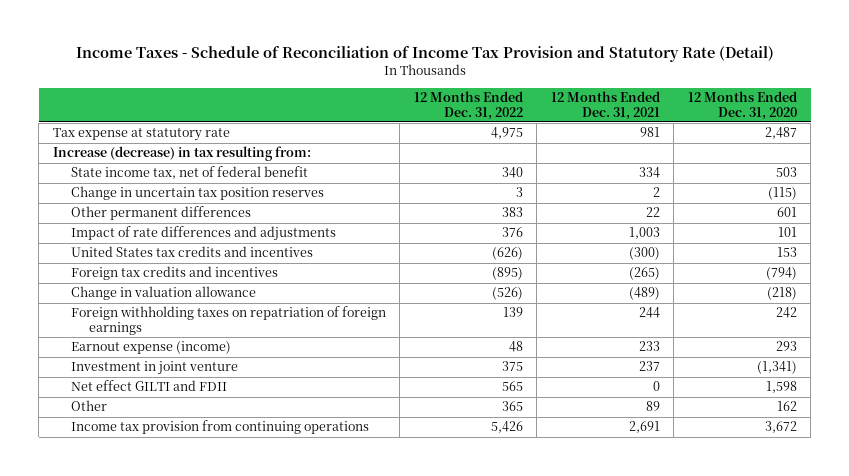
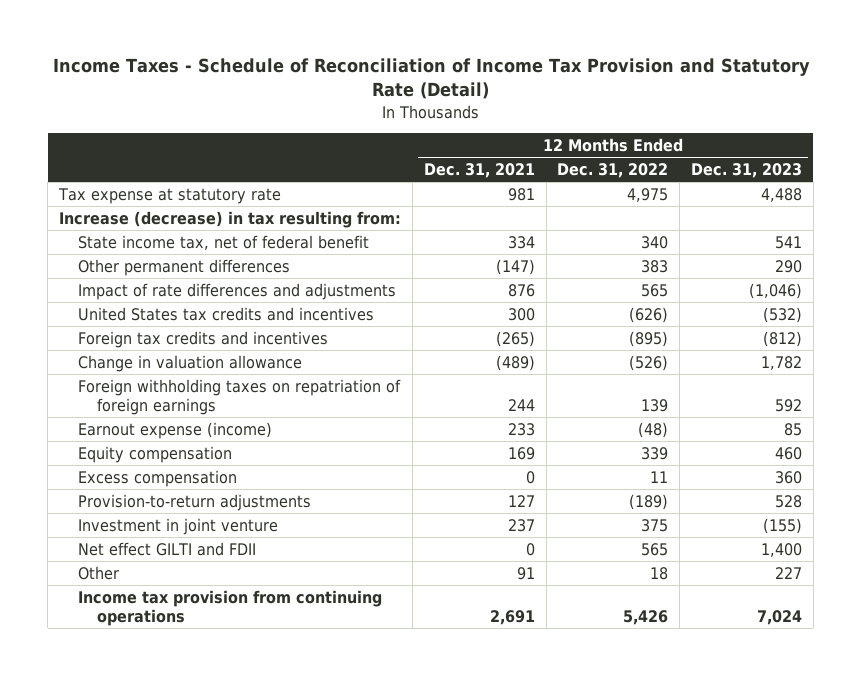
[687,91,797,120] 12 Months Ended Dec. 31, 2020 -> none
none -> [691,163,803,179] Dec. 31, 2023
[70,186,324,201] Change in uncertain tax position reserves -> none
[645,207,660,218] 22 -> [495,258,535,275] (147)
[501,227,523,238] 376 -> [641,283,669,297] 565
[628,227,660,240] 1,003 -> [507,283,535,297] 876
[628,247,660,261] (300) -> [507,307,535,321] 300
[508,341,523,353] 48 -> [638,421,669,438] (48)
none -> [77,445,232,463] Equity compensation
none -> [77,469,237,487] Excess compensation
none -> [77,493,311,511] Provision-to-return adjustments
[501,401,523,412] 365 -> [650,566,669,580] 18
[645,401,660,412] 89 -> [516,566,535,580] 91

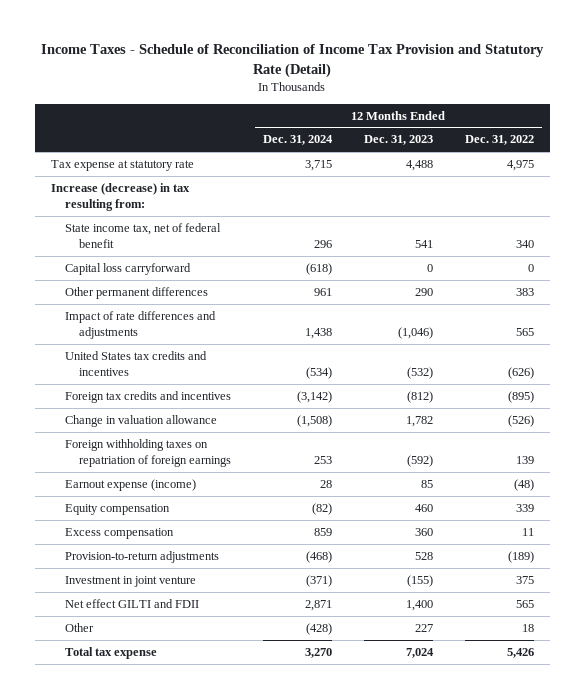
[423,163,535,179] Dec. 31, 2021 -> none
none -> [263,135,334,146] Dec. 31, 2024
none -> [64,262,191,275] Capital loss carryforward
[775,398,803,412] 592 -> [406,455,433,468] (592)
[77,589,382,626] Income tax provision from continuing operations -> [64,646,157,659] Total tax expense

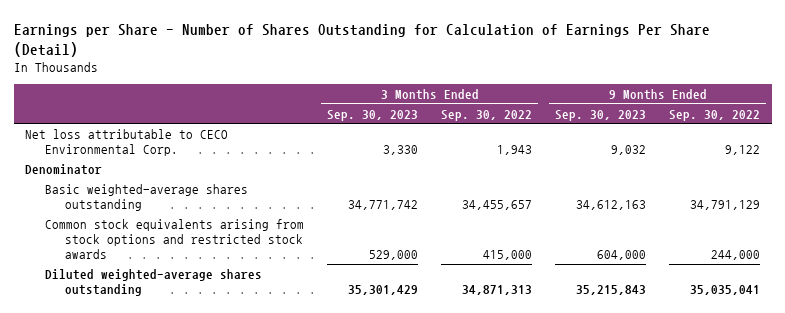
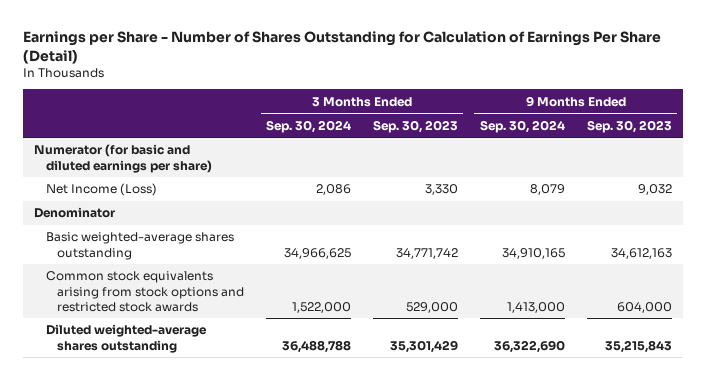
[441,109,533,121] Sep. 30, 2022 -> none
[669,109,761,121] Sep. 30, 2022 -> none
none -> [266,119,352,133] Sep. 30, 2024
none -> [479,119,565,133] Sep. 30, 2024
none -> [33,144,212,173] Numerator (for basic and diluted earnings per share)
[25,129,229,156] Net loss attributable to CECO Environmental Corp. -> [45,183,157,197] Net Income (Loss)

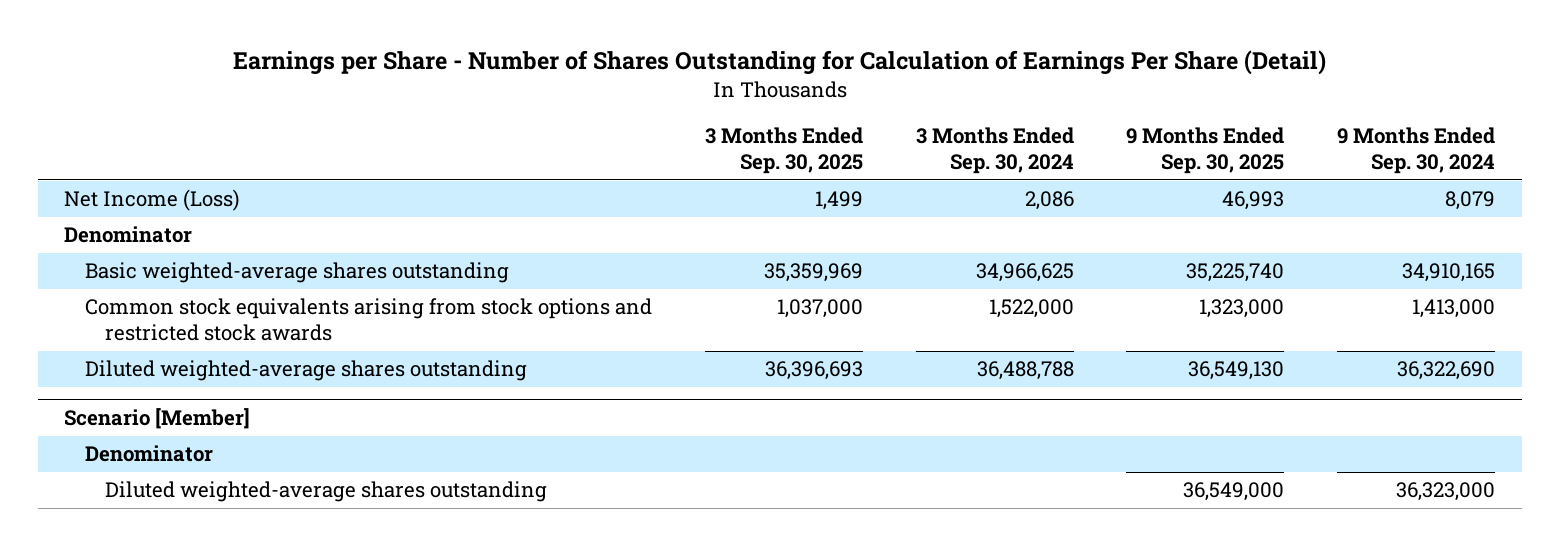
[373,119,459,133] Sep. 30, 2023 -> none
[586,119,672,133] Sep. 30, 2023 -> none
none -> [704,126,863,174] 3 Months Ended Sep. 30, 2025
none -> [1126,126,1285,174] 9 Months Ended Sep. 30, 2025
[33,144,212,173] Numerator (for basic and diluted earnings per share) -> none
none -> [64,408,251,430] Scenario [Member]
none -> [84,445,213,463] Denominator
none -> [105,481,548,503] Diluted weighted-average shares outstanding

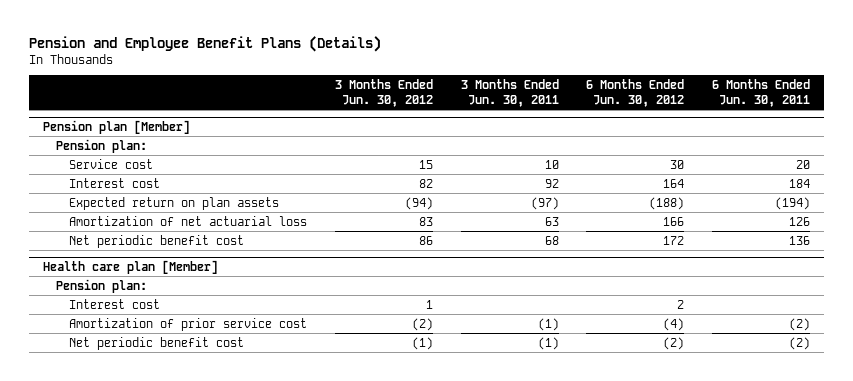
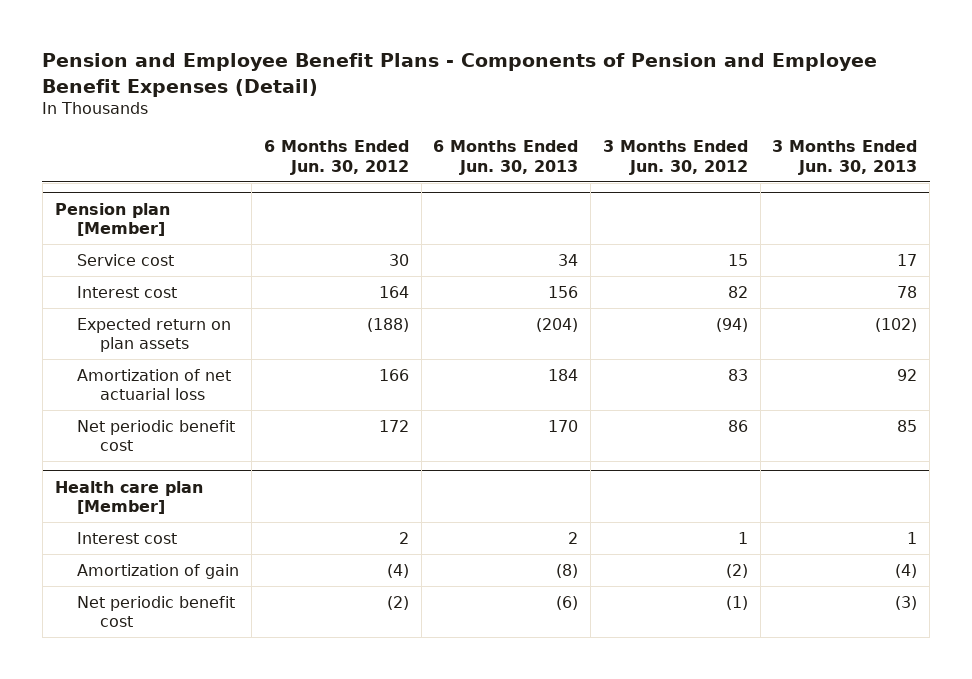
[29,35,382,52] Pension and Employee Benefit Plans (Details) -> [42,53,878,97] Pension and Employee Benefit Plans - Components of Pension and Employee Benefit Expenses (Detail)
[460,79,559,107] 3 Months Ended Jun. 30, 2011 -> none
[711,79,810,107] 6 Months Ended Jun. 30, 2011 -> none
none -> [433,140,579,175] 6 Months Ended Jun. 30, 2013
none -> [772,140,918,175] 3 Months Ended Jun. 30, 2013
[56,138,148,153] Pension plan: -> none
[56,278,148,293] Pension plan: -> none
[69,317,308,331] Amortization of prior service cost -> [77,563,240,579] Amortization of gain

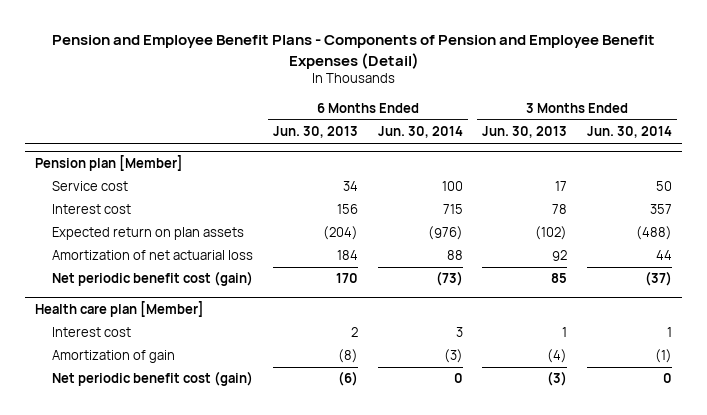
[263,140,409,175] 6 Months Ended Jun. 30, 2012 -> none
[602,140,748,175] 3 Months Ended Jun. 30, 2012 -> none
none -> [377,126,463,139] Jun. 30, 2014
none -> [587,126,673,139] Jun. 30, 2014
[77,419,236,452] Net periodic benefit cost -> [52,271,254,287] Net periodic benefit cost (gain)
[77,595,236,628] Net periodic benefit cost -> [52,371,254,387] Net periodic benefit cost (gain)

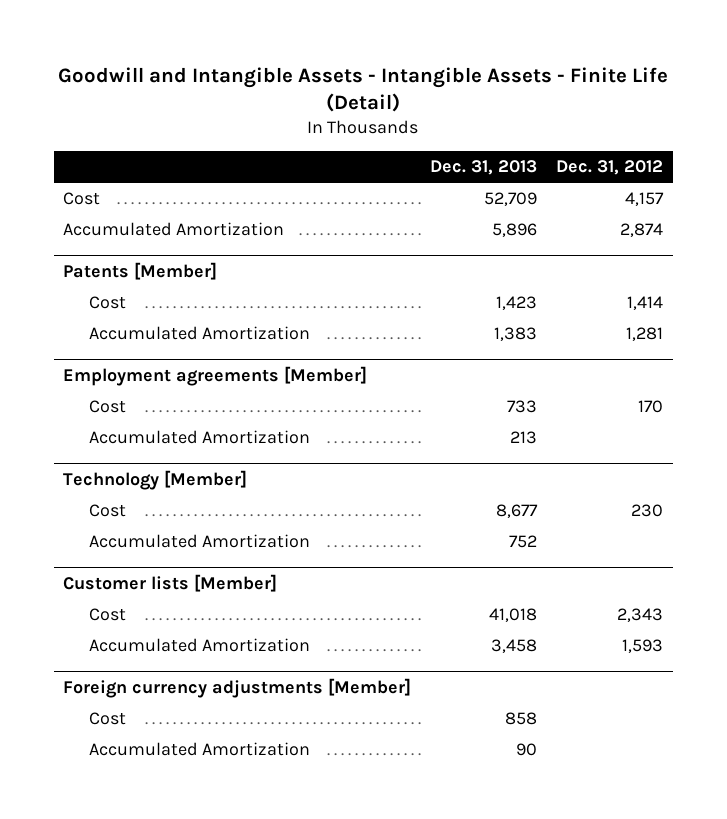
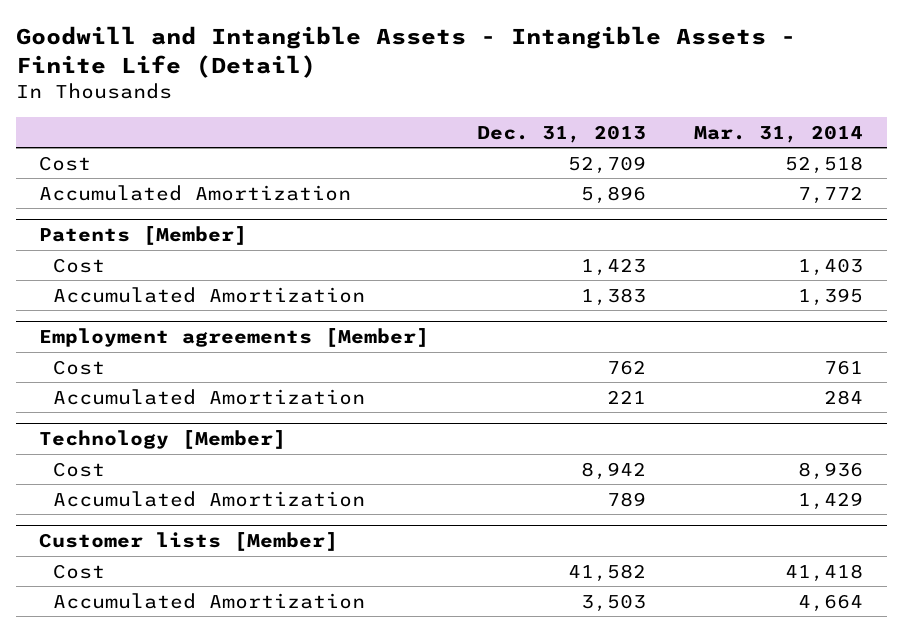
[556,160,664,176] Dec. 31, 2012 -> none
none -> [693,124,863,143] Mar. 31, 2014
[507,400,538,414] 733 -> [607,359,647,375] 762
[510,431,538,445] 213 -> [607,389,647,404] 221
[496,504,539,519] 8,677 -> [581,461,647,480] 8,942
[509,535,538,549] 752 -> [607,491,647,507] 789
[63,677,412,698] Foreign currency adjustments [Member] -> none
[89,712,127,726] Cost -> none
[89,742,311,757] Accumulated Amortization -> none
[489,608,538,623] 41,018 -> [568,563,647,582] 41,582
[491,639,538,654] 3,458 -> [581,593,647,612] 3,503

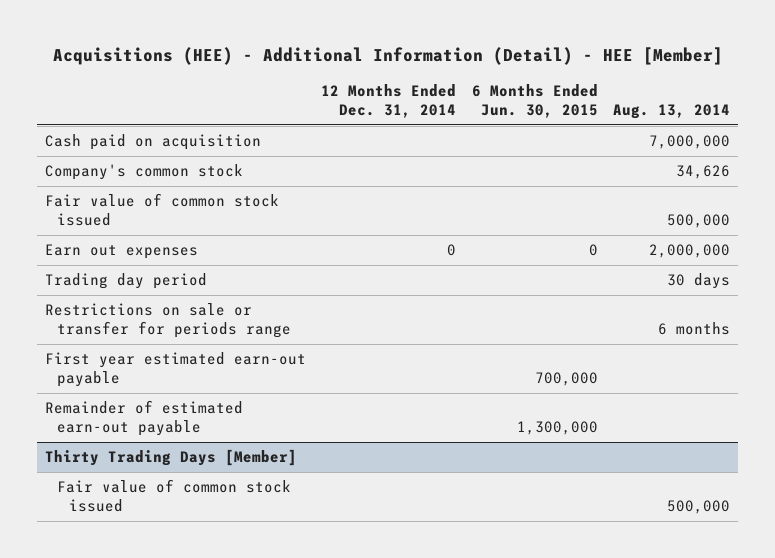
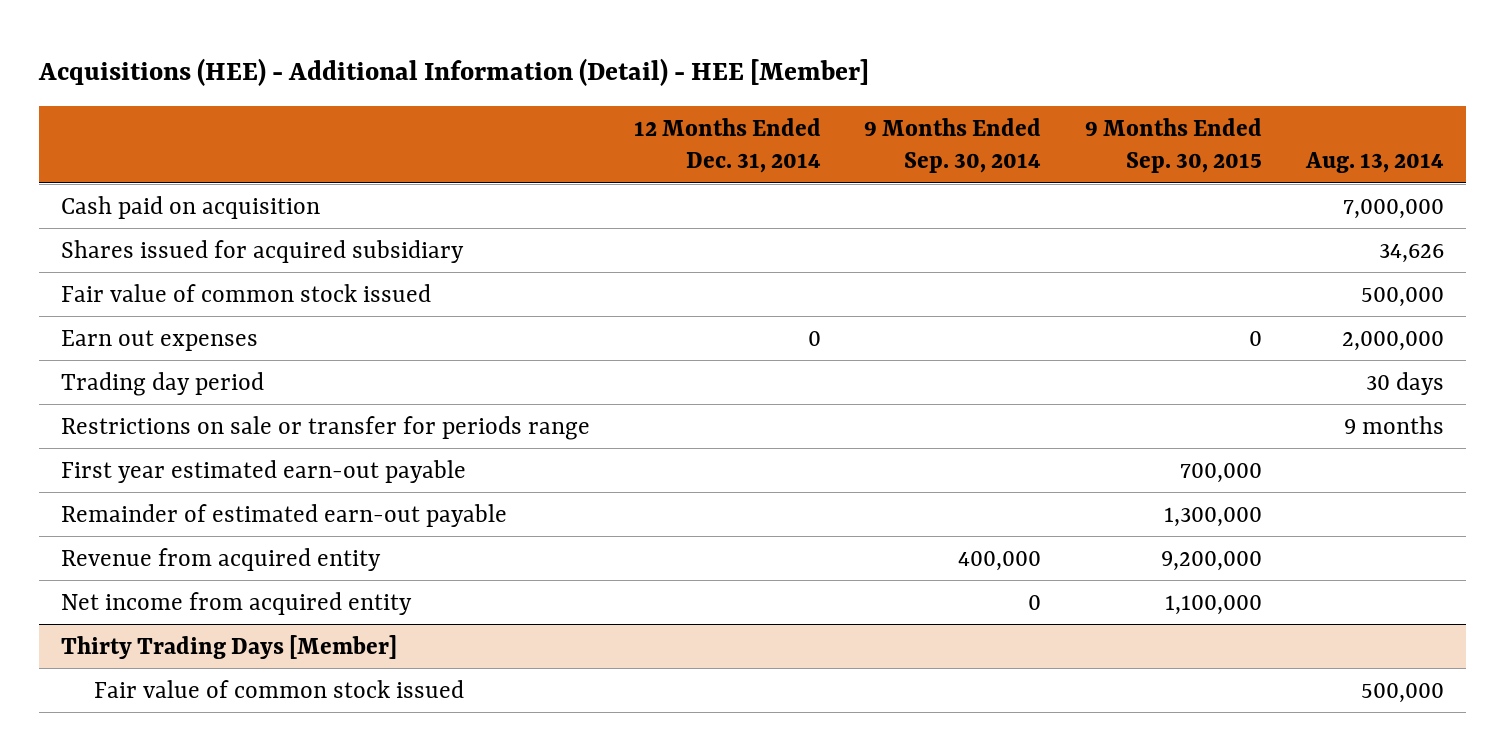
[471,83,598,118] 6 Months Ended Jun. 30, 2015 -> none
none -> [864,117,1042,173] 9 Months Ended Sep. 30, 2014
none -> [1085,117,1263,173] 9 Months Ended Sep. 30, 2015
[44,164,243,181] Company's common stock -> [60,239,464,263] Shares issued for acquired subsidiary
[658,322,731,336] 6 months -> [1343,415,1444,434] 9 months
none -> [60,547,381,571] Revenue from acquired entity
none -> [60,591,412,615] Net income from acquired entity

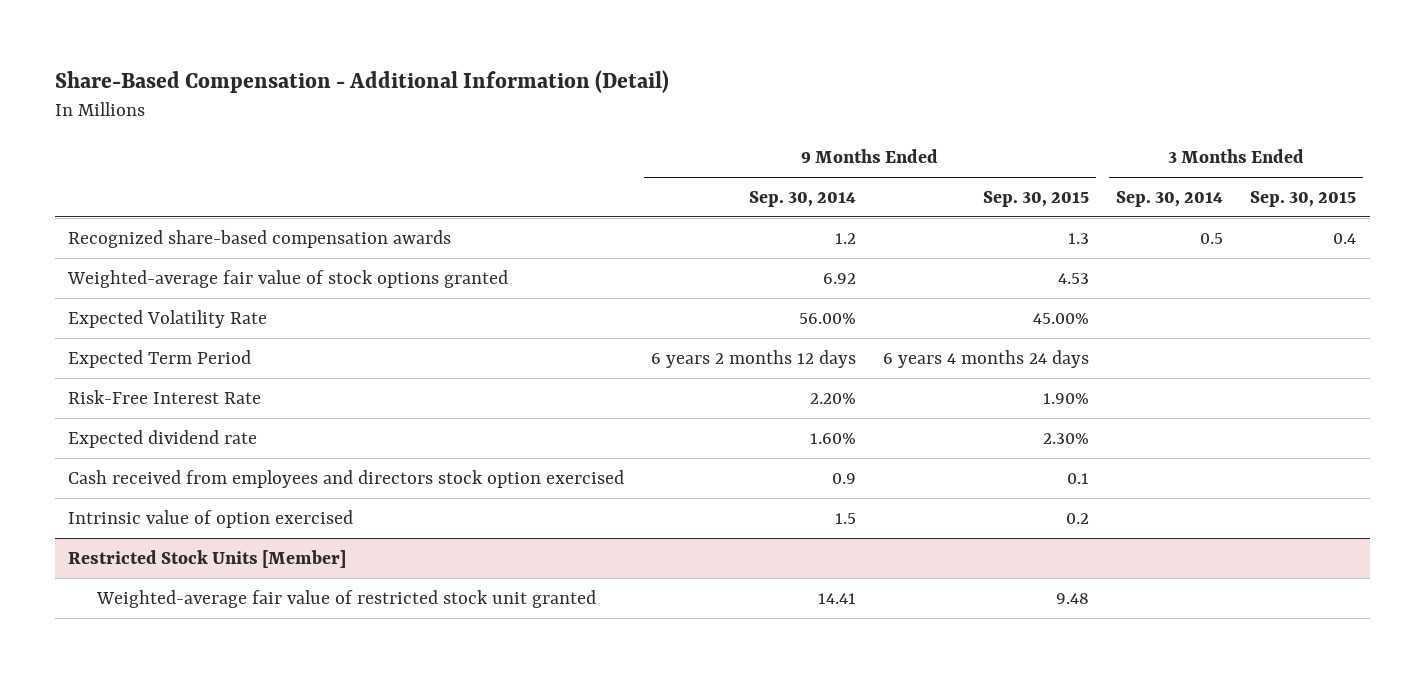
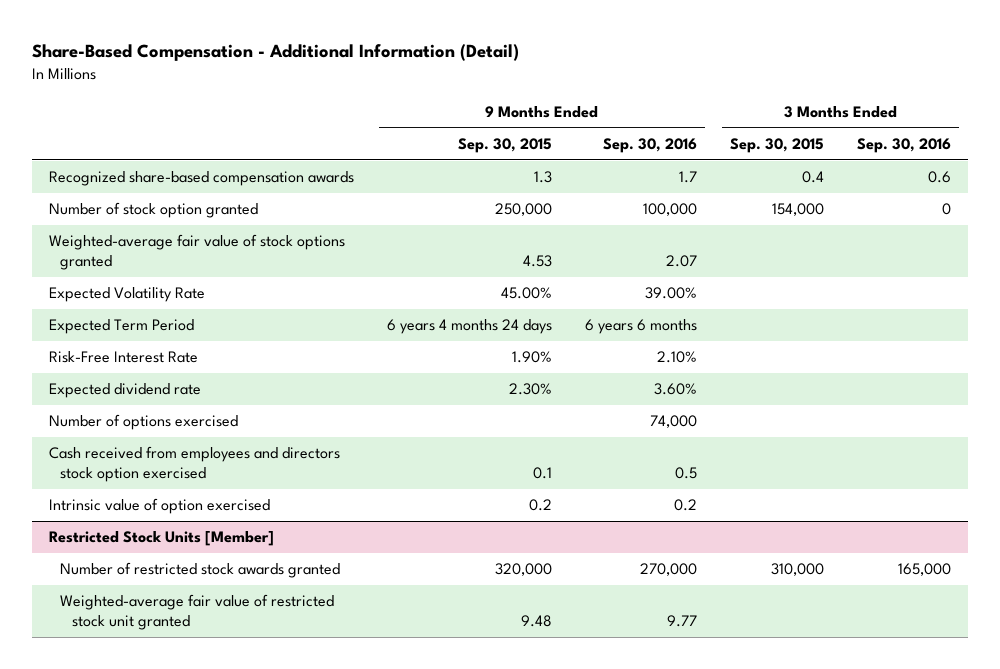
[749,191,857,208] Sep. 30, 2014 -> none
[1116,191,1224,208] Sep. 30, 2014 -> none
none -> [602,138,697,154] Sep. 30, 2016
none -> [857,138,952,154] Sep. 30, 2016
none -> [48,202,258,219] Number of stock option granted
none -> [48,414,238,431] Number of options exercised
none -> [60,562,341,579] Number of restricted stock awards granted

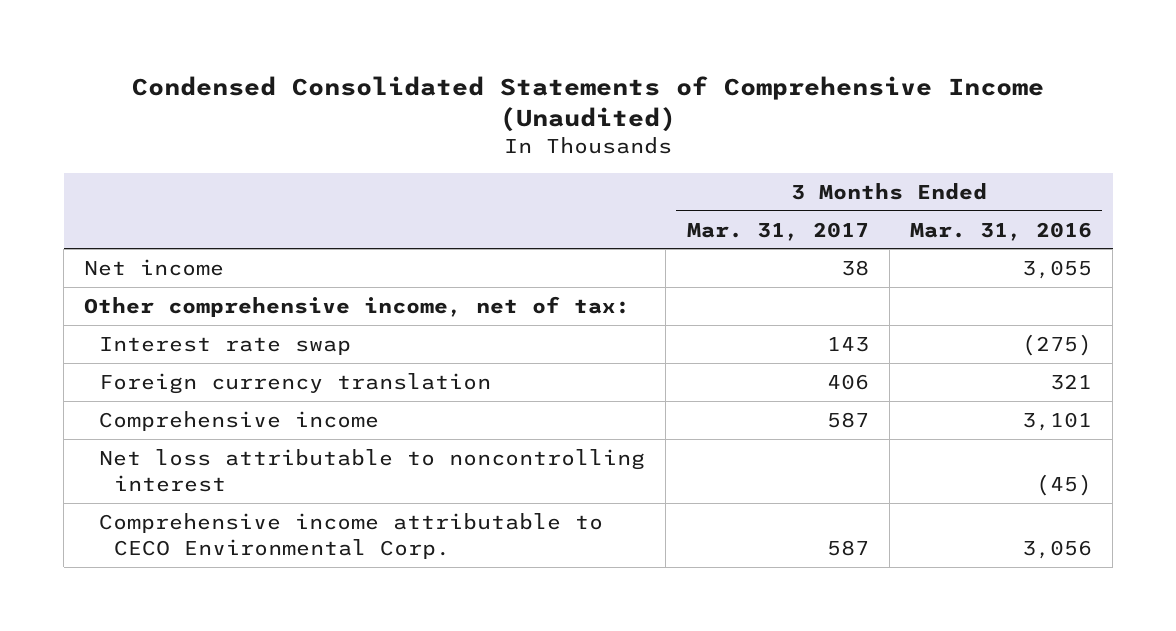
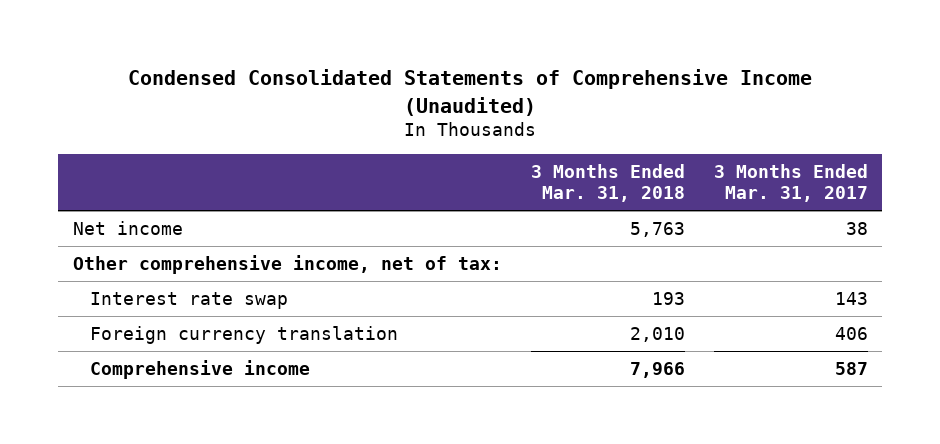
[910,221,1093,241] Mar. 31, 2016 -> none
none -> [530,163,685,203] 3 Months Ended Mar. 31, 2018
[99,448,646,492] Net loss attributable to noncontrolling interest -> none
[99,512,604,559] Comprehensive income attributable to CECO Environmental Corp. -> none

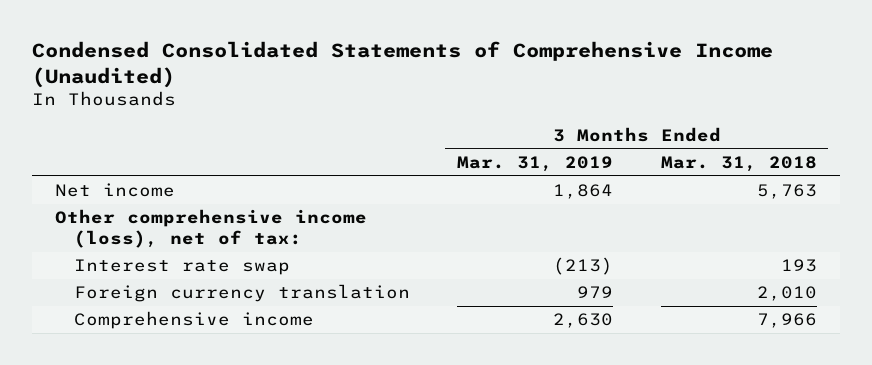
[713,163,868,203] 3 Months Ended Mar. 31, 2017 -> none
none -> [457,155,614,172] Mar. 31, 2019
[72,254,502,274] Other comprehensive income, net of tax: -> [55,209,368,249] Other comprehensive income (loss), net of tax:

